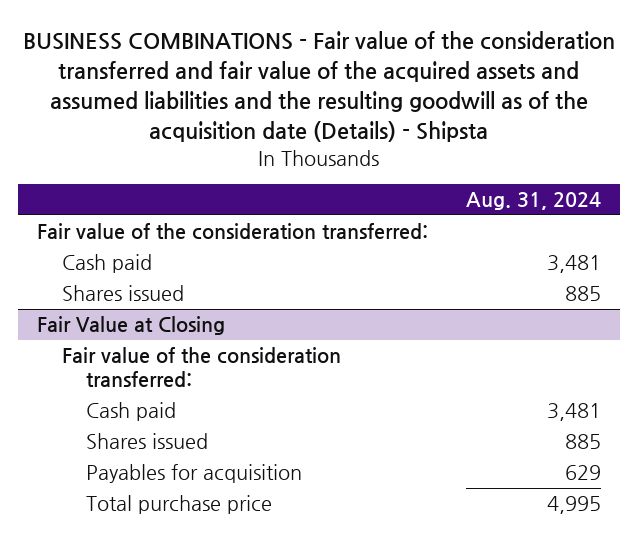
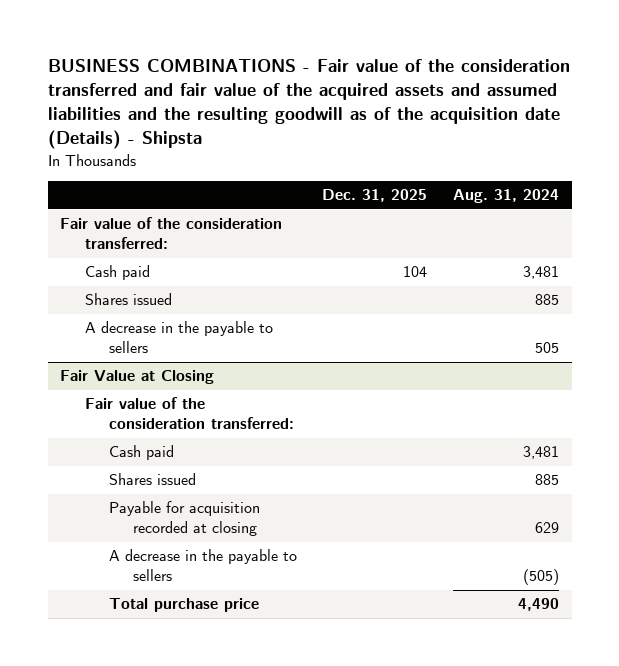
none -> [322,189,428,203] Dec. 31, 2025
none -> [84,321,273,354] A decrease in the payable to sellers
[85,464,302,484] Payables for acquisition -> [108,501,260,537] Payable for acquisition recorded at closing
none -> [108,549,297,582] A decrease in the payable to sellers
[547,496,602,515] 4,995 -> [517,598,559,612] 4,490

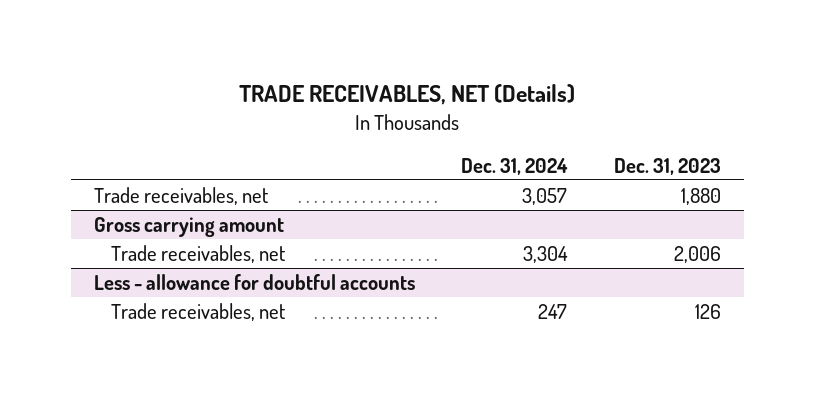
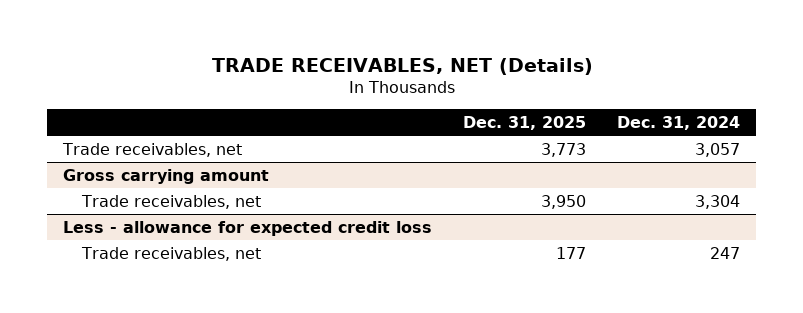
[614,157,722,175] Dec. 31, 2023 -> none
none -> [463,116,587,131] Dec. 31, 2025
[93,274,415,291] Less - allowance for doubtful accounts -> [62,220,432,236] Less - allowance for expected credit loss

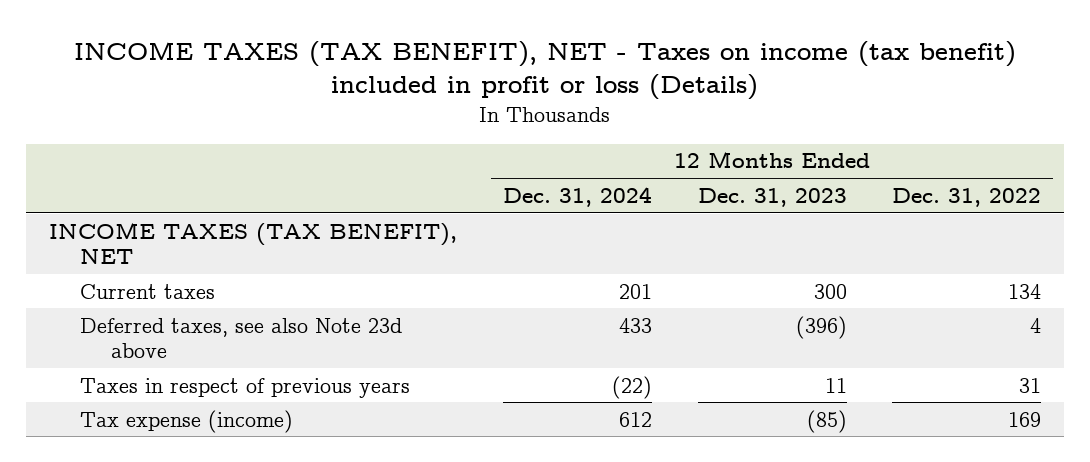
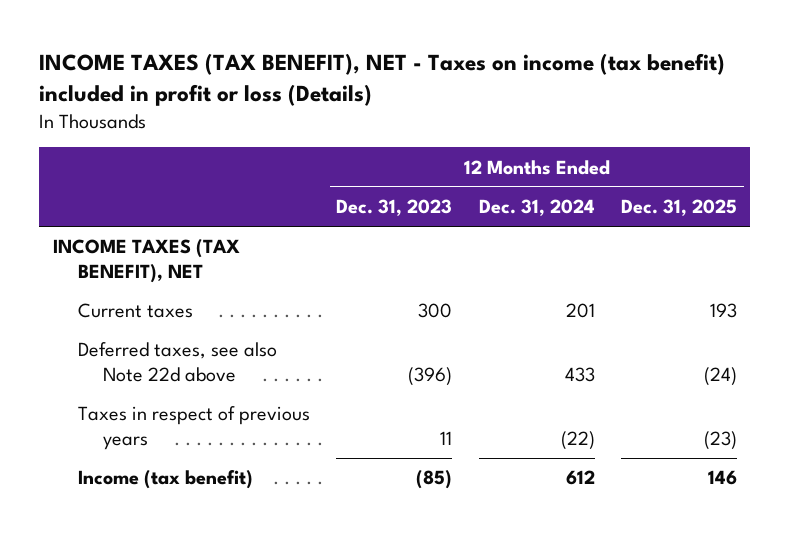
[892,187,1042,207] Dec. 31, 2022 -> none
none -> [621,199,738,217] Dec. 31, 2025
[79,317,402,358] Deferred taxes, see also Note 23d above -> [77,342,277,383] Deferred taxes, see also Note 22d above
[79,409,293,433] Tax expense (income) -> [77,470,253,490] Income (tax benefit)

